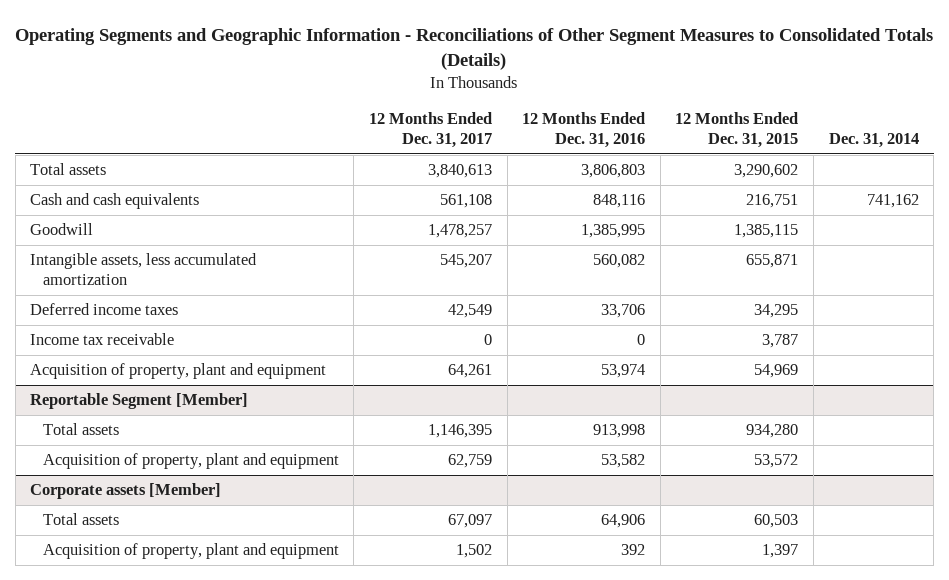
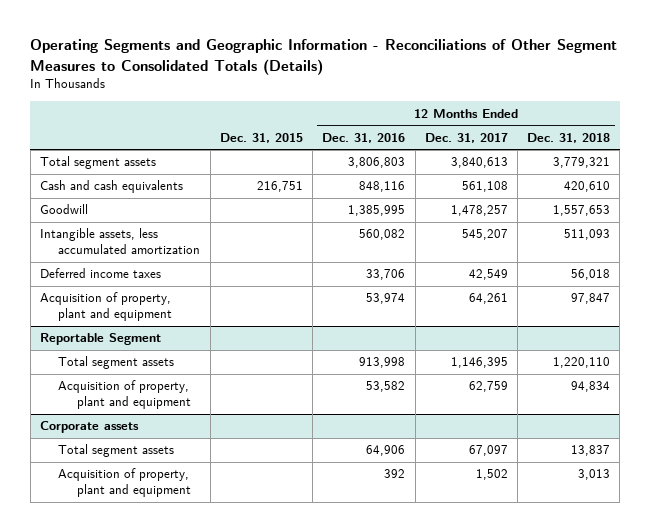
[675,112,799,149] 12 Months Ended Dec. 31, 2015 -> none
[828,133,919,149] Dec. 31, 2014 -> none
none -> [219,132,303,143] Dec. 31, 2015
none -> [527,132,611,143] Dec. 31, 2018
[30,163,107,176] Total assets -> [40,156,157,170] Total segment assets
[30,333,175,346] Income tax receivable -> none
[30,393,249,410] Reportable Segment [Member] -> [40,333,162,346] Reportable Segment
[42,423,119,436] Total assets -> [58,356,175,370] Total segment assets
[30,483,222,500] Corporate assets [Member] -> [40,421,140,434] Corporate assets
[42,513,119,526] Total assets -> [58,444,175,458] Total segment assets

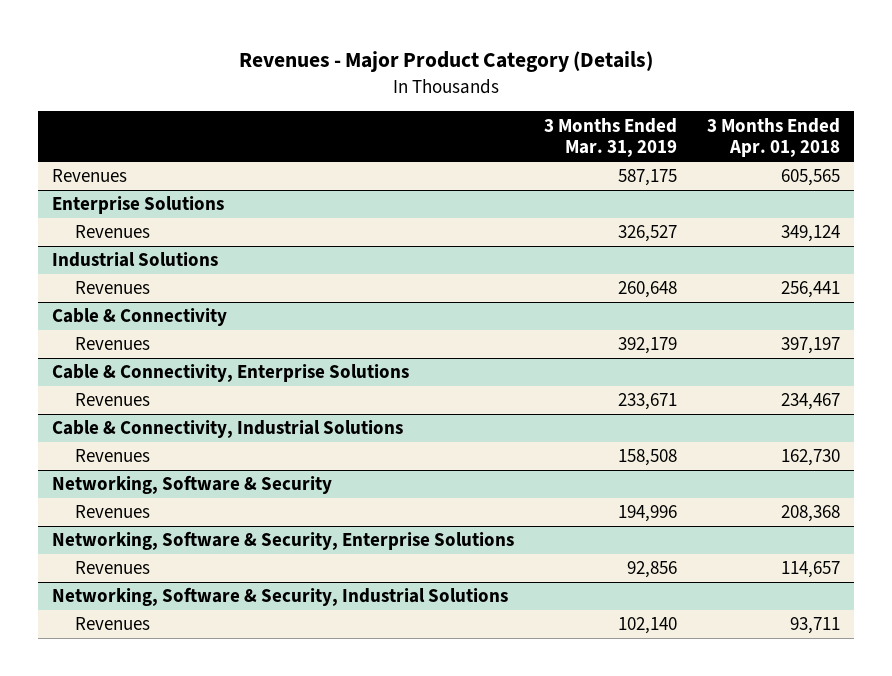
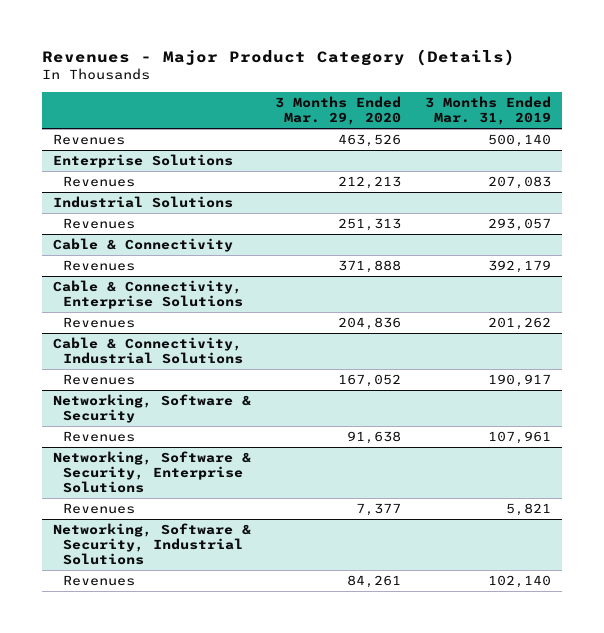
[706,117,840,158] 3 Months Ended Apr. 01, 2018 -> none
none -> [274,96,401,126] 3 Months Ended Mar. 29, 2020
[618,169,678,187] 587,175 -> [487,133,551,147] 500,140
[618,225,678,243] 326,527 -> [487,175,551,189] 207,083
[618,281,678,299] 260,648 -> [487,217,551,231] 293,057
[618,393,678,411] 233,671 -> [487,316,551,330] 201,262
[618,449,678,467] 158,508 -> [487,373,551,387] 190,917
[618,505,678,523] 194,996 -> [487,430,551,444] 107,961
[627,561,678,579] 92,856 -> [505,502,551,516] 5,821

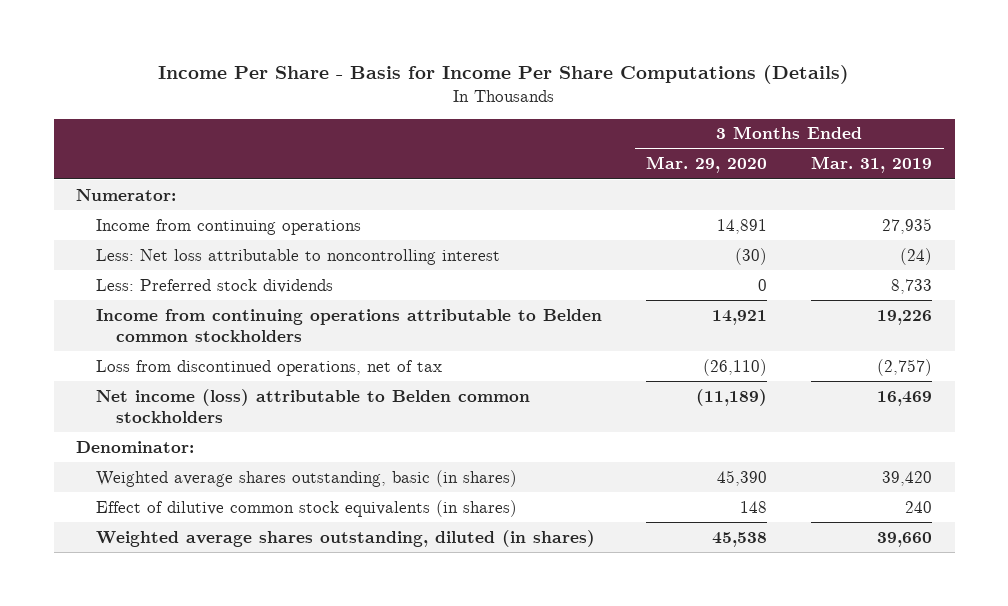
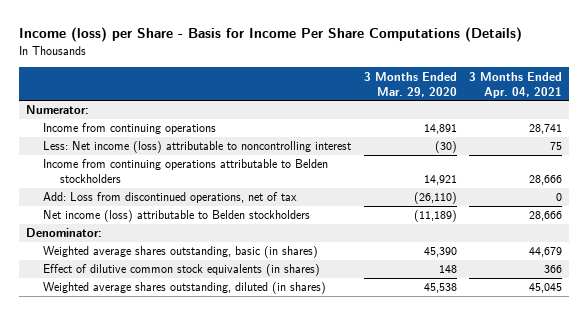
[158,65,850,85] Income Per Share - Basis for Income Per Share Computations (Details) -> [19,27,523,43] Income (loss) per Share - Basis for Income Per Share Computations (Details)
[811,156,933,174] Mar. 31, 2019 -> none
none -> [469,71,563,98] 3 Months Ended Apr. 04, 2021
[95,278,333,293] Less: Preferred stock dividends -> none
[95,248,500,265] Less: Net loss attributable to noncontrolling interest -> [42,141,351,154] Less: Net income (loss) attributable to noncontrolling interest
[95,308,602,343] Income from continuing operations attributable to Belden common stockholders -> [42,159,328,184] Income from continuing operations attributable to Belden stockholders
[95,359,442,376] Loss from discontinued operations, net of tax -> [42,192,297,204] Add: Loss from discontinued operations, net of tax
[95,388,530,424] Net income (loss) attributable to Belden common stockholders -> [42,210,310,223] Net income (loss) attributable to Belden stockholders

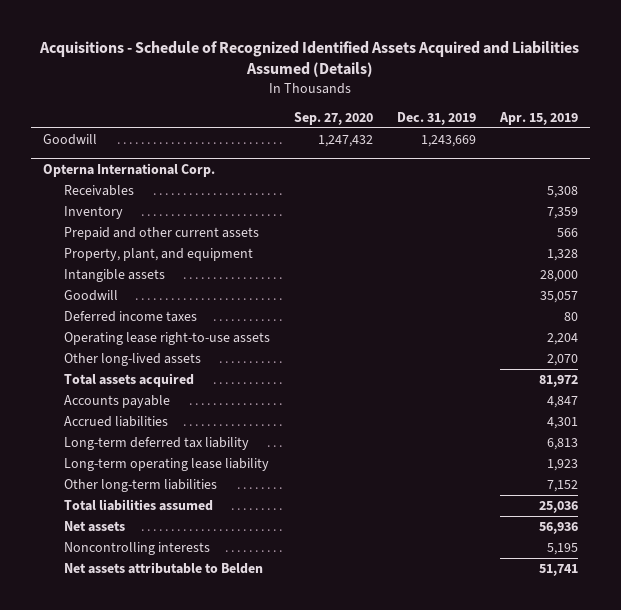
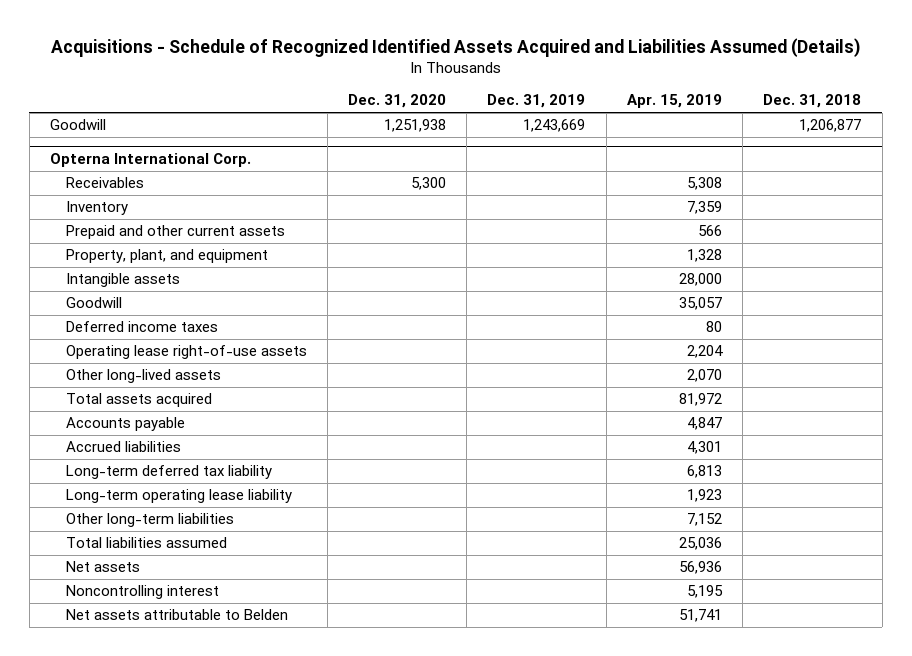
[294,111,374,125] Sep. 27, 2020 -> none
none -> [348,94,447,109] Dec. 31, 2020
none -> [763,94,862,109] Dec. 31, 2018
[64,332,271,346] Operating lease right-to-use assets -> [65,345,307,360] Operating lease right-of-use assets
[64,542,211,556] Noncontrolling interests -> [65,585,219,600] Noncontrolling interest

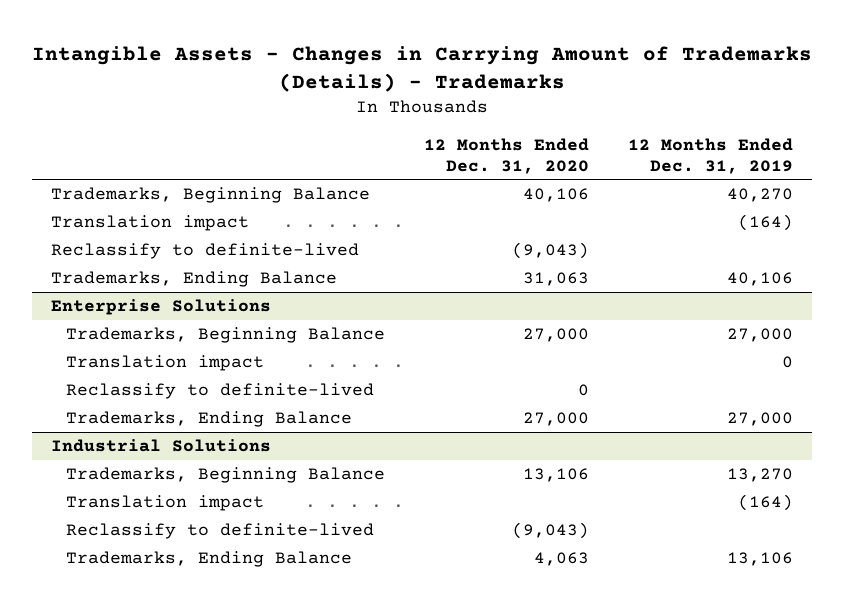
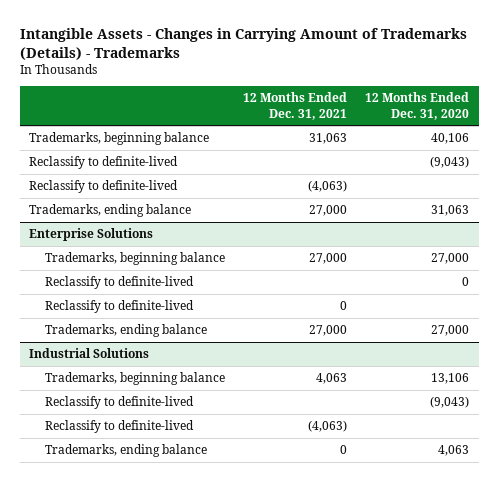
[627,137,793,174] 12 Months Ended Dec. 31, 2019 -> none
none -> [243,92,348,120] 12 Months Ended Dec. 31, 2021
[51,215,250,232] Translation impact -> none
[51,187,371,204] Trademarks, Beginning Balance -> [29,132,210,146] Trademarks, beginning balance
none -> [29,180,179,194] Reclassify to definite-lived
[51,271,338,288] Trademarks, Ending Balance -> [29,204,192,218] Trademarks, ending balance
[65,355,264,372] Translation impact -> none
[65,327,385,344] Trademarks, Beginning Balance -> [45,252,226,266] Trademarks, beginning balance
none -> [45,300,195,314] Reclassify to definite-lived
[65,411,352,428] Trademarks, Ending Balance -> [45,324,208,338] Trademarks, ending balance
[65,495,264,512] Translation impact -> none
[65,467,385,484] Trademarks, Beginning Balance -> [45,372,226,386] Trademarks, beginning balance
none -> [45,420,195,434] Reclassify to definite-lived
[65,551,352,568] Trademarks, Ending Balance -> [45,444,208,458] Trademarks, ending balance

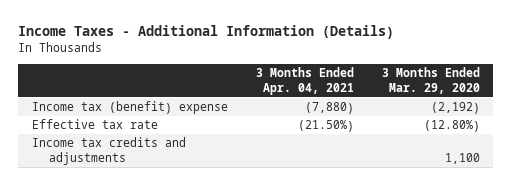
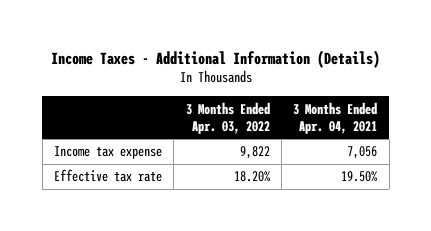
[381,67,480,94] 3 Months Ended Mar. 29, 2020 -> none
none -> [185,101,270,134] 3 Months Ended Apr. 03, 2022
[31,137,186,165] Income tax credits and adjustments -> none
[31,101,228,115] Income tax (benefit) expense -> [53,146,162,160] Income tax expense
[304,102,354,115] (7,880) -> [347,146,378,160] 7,056
[297,120,354,133] (21.50%) -> [341,171,378,183] 19.50%

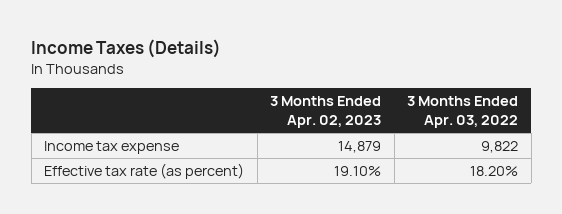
[50,49,380,68] Income Taxes - Additional Information (Details) -> [31,38,222,58] Income Taxes (Details)
[293,101,378,134] 3 Months Ended Apr. 04, 2021 -> none
none -> [270,96,382,128] 3 Months Ended Apr. 02, 2023
[53,169,162,183] Effective tax rate -> [44,162,245,179] Effective tax rate (as percent)

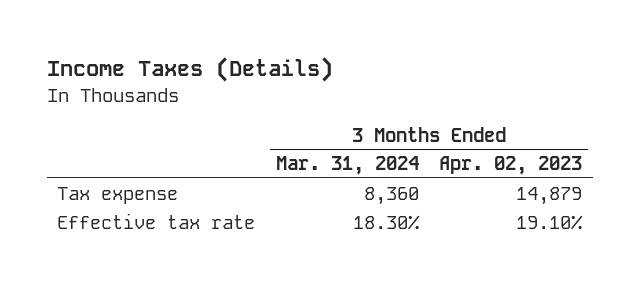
[407,96,519,128] 3 Months Ended Apr. 03, 2022 -> none
none -> [275,156,419,176] Mar. 31, 2024
[44,140,180,154] Income tax expense -> [56,186,178,204] Tax expense
[44,162,245,179] Effective tax rate (as percent) -> [56,212,255,229] Effective tax rate

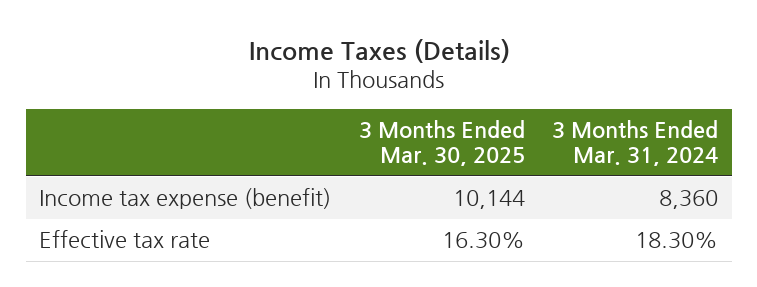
[439,156,583,176] Apr. 02, 2023 -> none
none -> [358,120,525,167] 3 Months Ended Mar. 30, 2025
[56,186,178,204] Tax expense -> [39,188,332,210] Income tax expense (benefit)

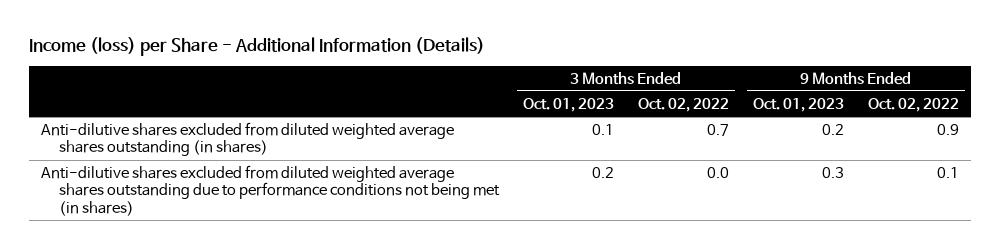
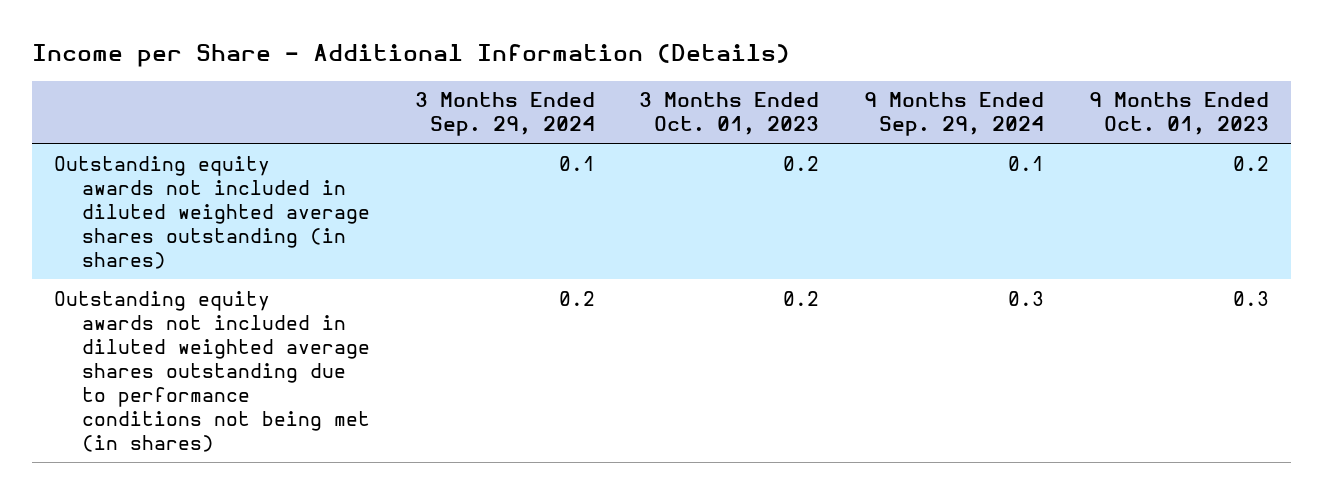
[28,37,485,57] Income (loss) per Share - Additional Information (Details) -> [31,44,790,68] Income per Share - Additional Information (Details)
[637,97,729,112] Oct. 02, 2022 -> none
[867,97,959,112] Oct. 02, 2022 -> none
none -> [414,92,595,137] 3 Months Ended Sep. 29, 2024
none -> [863,92,1044,137] 9 Months Ended Sep. 29, 2024
[40,121,454,157] Anti-dilutive shares excluded from diluted weighted average shares outstanding (in shares) -> [54,155,371,269] Outstanding equity awards not included in diluted weighted average shares outstanding (in shares)
[591,123,614,135] 0.1 -> [783,155,820,171] 0.2
[40,164,500,216] Anti-dilutive shares excluded from diluted weighted average shares outstanding due to performance conditions not being met (in shares) -> [54,290,371,452] Outstanding equity awards not included in diluted weighted average shares outstanding due to performance conditions not being met (in shares)

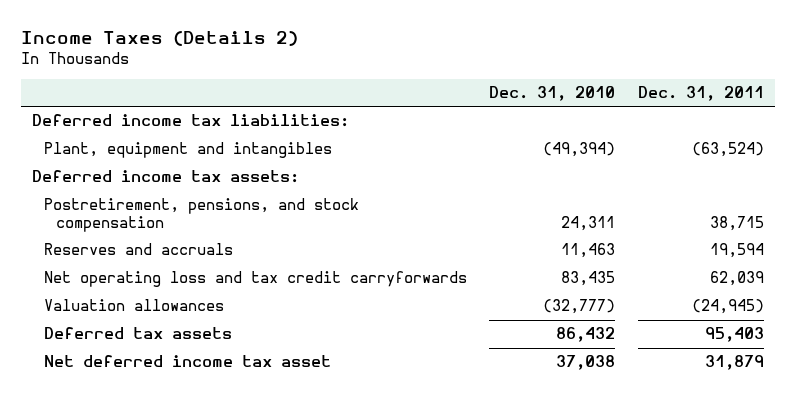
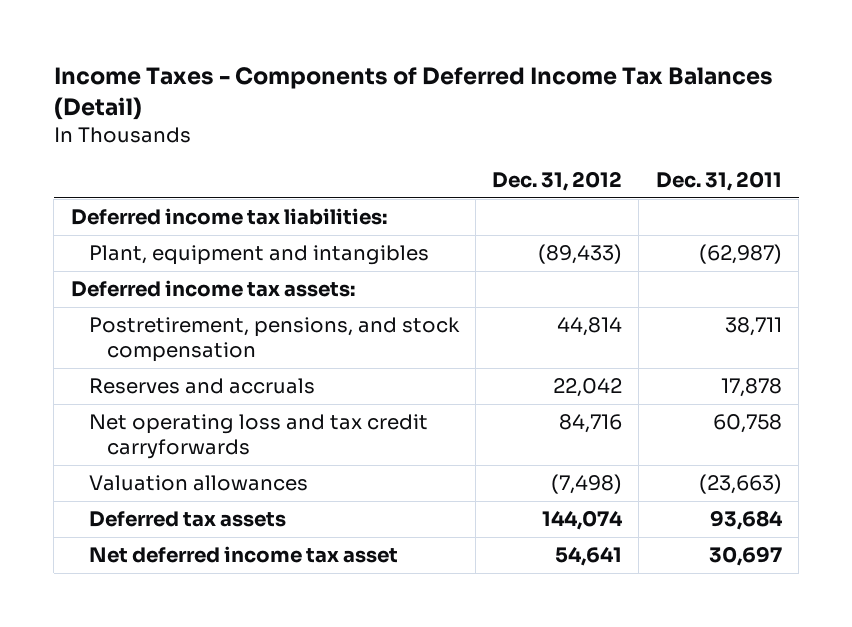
[20,30,298,46] Income Taxes (Details 2) -> [53,67,773,121] Income Taxes - Components of Deferred Income Tax Balances (Detail)
[489,86,616,102] Dec. 31, 2010 -> none
none -> [492,170,623,191] Dec. 31, 2012
[691,142,764,158] (63,524) -> [698,244,782,265] (62,987)
[709,216,764,232] 38,715 -> [724,317,782,337] 38,711
[709,243,764,259] 19,594 -> [720,378,782,398] 17,878
[709,271,764,287] 62,039 -> [712,414,782,434] 60,758
[691,299,764,315] (24,945) -> [698,474,782,495] (23,663)
[704,327,764,343] 95,403 -> [709,510,783,531] 93,684
[704,355,764,371] 31,879 -> [708,546,782,567] 30,697

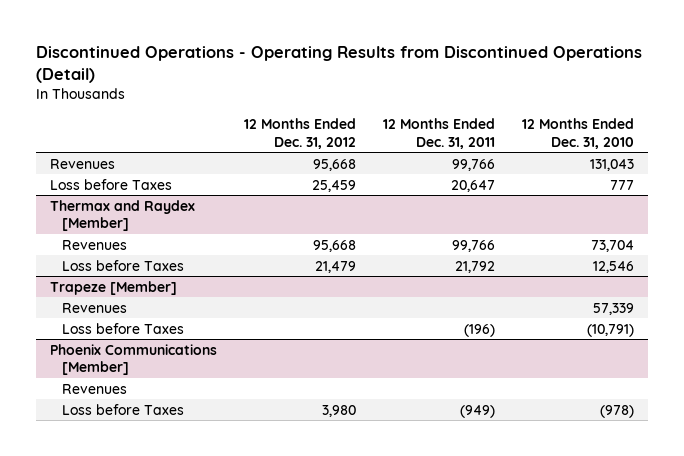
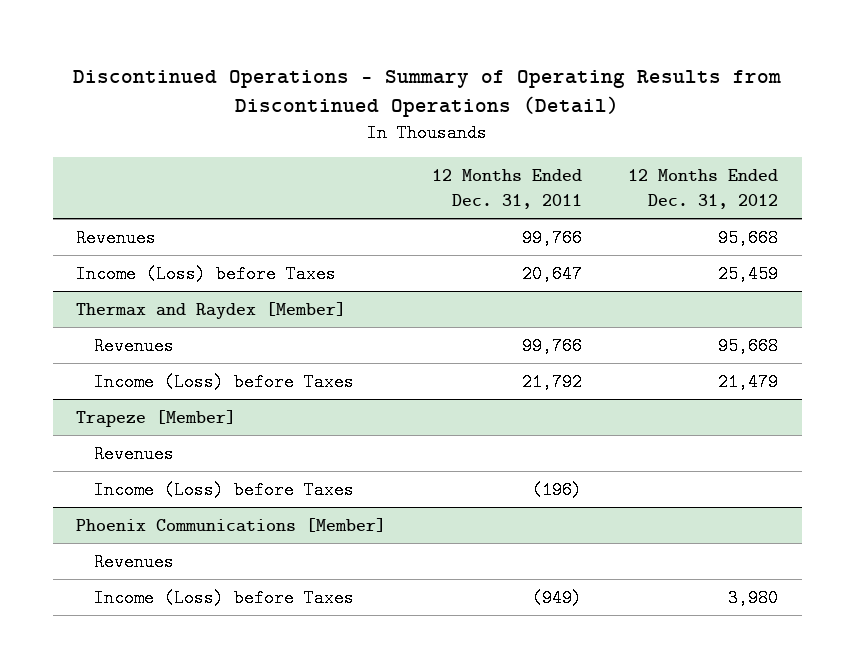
[36,46,643,84] Discontinued Operations - Operating Results from Discontinued Operations (Detail) -> [73,69,782,118] Discontinued Operations - Summary of Operating Results from Discontinued Operations (Detail)
[521,118,634,149] 12 Months Ended Dec. 31, 2010 -> none
[49,178,172,190] Loss before Taxes -> [75,264,336,283] Income (Loss) before Taxes
[61,259,184,271] Loss before Taxes -> [94,372,355,391] Income (Loss) before Taxes
[61,322,184,334] Loss before Taxes -> [94,480,355,499] Income (Loss) before Taxes
[61,403,184,415] Loss before Taxes -> [94,588,355,607] Income (Loss) before Taxes

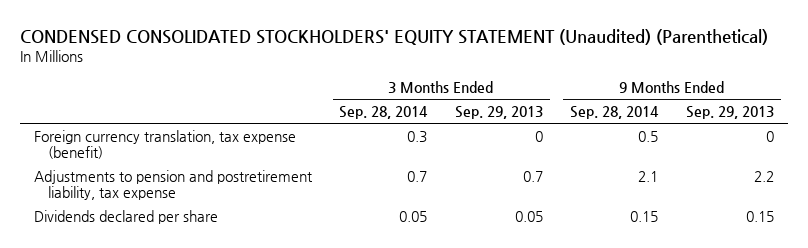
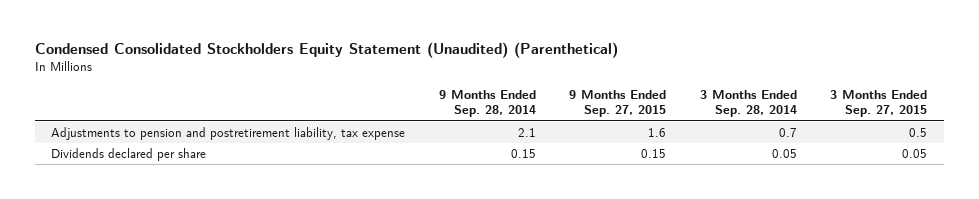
[20,29,769,46] CONDENSED CONSOLIDATED STOCKHOLDERS' EQUITY STATEMENT (Unaudited) (Parenthetical) -> [34,42,618,59] Condensed Consolidated Stockholders Equity Statement (Unaudited) (Parenthetical)
[454,106,543,120] Sep. 29, 2013 -> none
[685,106,774,120] Sep. 29, 2013 -> none
none -> [569,90,667,118] 9 Months Ended Sep. 27, 2015
none -> [830,90,928,118] 3 Months Ended Sep. 27, 2015
[33,129,296,160] Foreign currency translation, tax expense (benefit) -> none

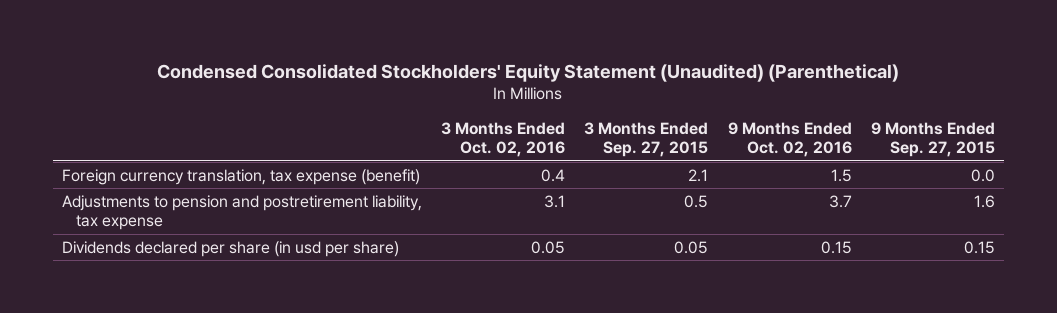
[34,42,618,59] Condensed Consolidated Stockholders Equity Statement (Unaudited) (Parenthetical) -> [157,63,900,82] Condensed Consolidated Stockholders' Equity Statement (Unaudited) (Parenthetical)
[438,90,536,118] 9 Months Ended Sep. 28, 2014 -> none
[699,90,797,118] 3 Months Ended Sep. 28, 2014 -> none
none -> [441,121,566,158] 3 Months Ended Oct. 02, 2016
none -> [727,121,852,158] 9 Months Ended Oct. 02, 2016
none -> [62,168,421,185] Foreign currency translation, tax expense (benefit)
[51,148,207,162] Dividends declared per share -> [62,240,400,257] Dividends declared per share (in usd per share)

